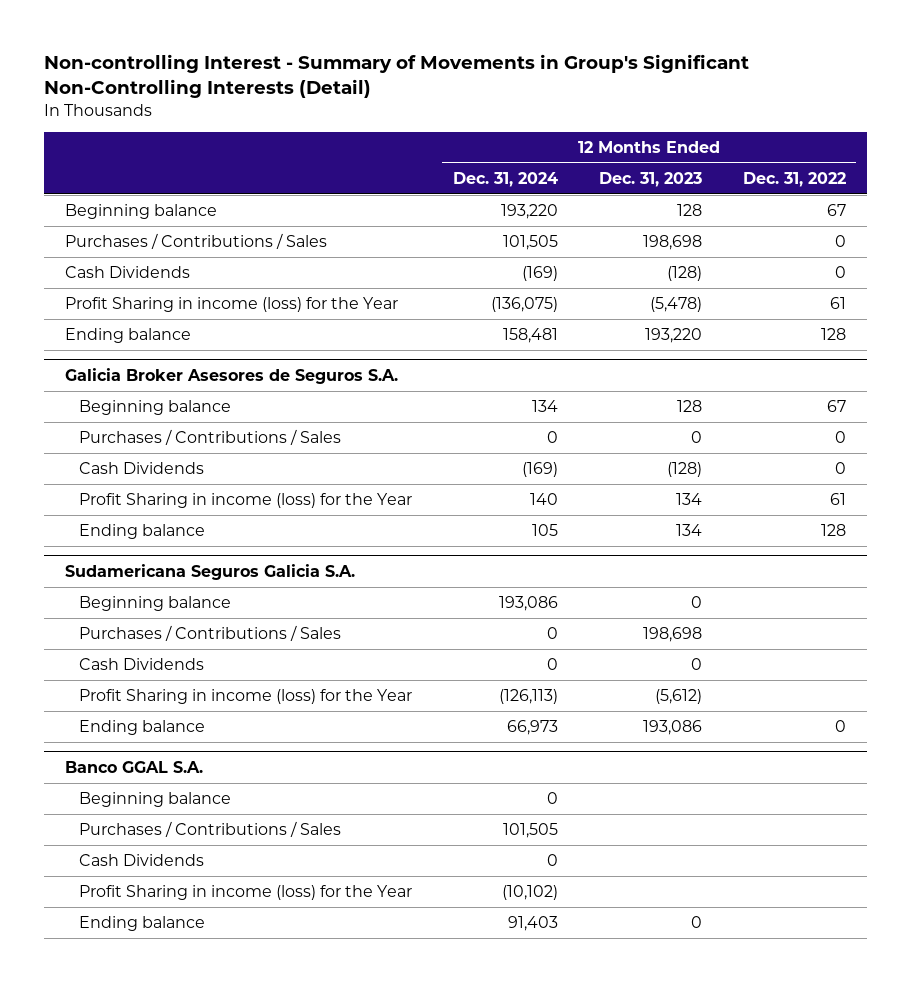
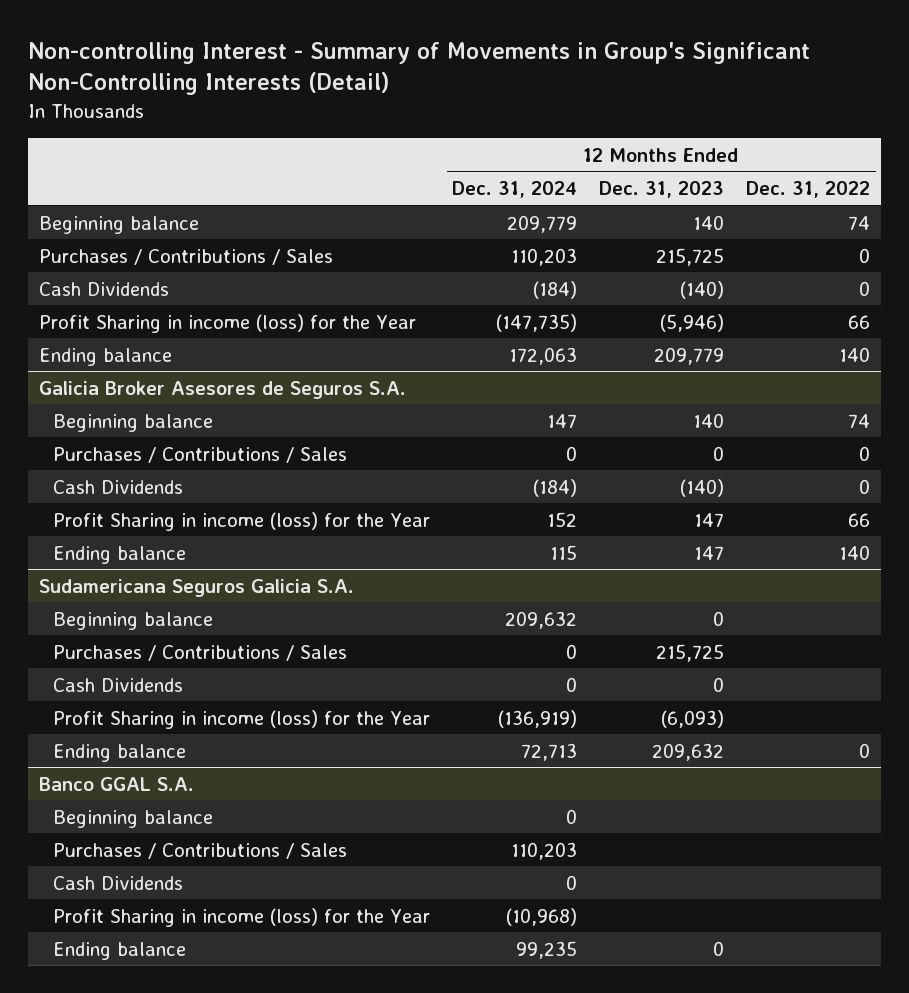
[500,204,558,220] 193,220 -> [507,214,578,233] 209,779
[676,204,702,217] 128 -> [693,214,725,230] 140
[827,204,847,217] 67 -> [848,215,871,230] 74
[502,235,558,251] 101,505 -> [511,247,578,266] 110,203
[642,235,702,251] 198,698 -> [656,247,725,266] 215,725
[521,266,558,282] (169) -> [533,280,578,299] (184)
[666,266,702,282] (128) -> [680,280,725,299] (140)
[490,297,558,313] (136,075) -> [496,313,578,332] (147,735)
[649,297,702,313] (5,478) -> [660,313,725,332] (5,946)
[830,297,847,310] 61 -> [848,314,871,329] 66
[502,328,558,344] 158,481 -> [509,346,578,365] 172,063
[644,328,702,344] 193,220 -> [654,346,725,365] 209,779
[821,328,847,341] 128 -> [839,346,871,362] 140
[531,400,558,413] 134 -> [547,413,578,428] 147
[676,400,702,413] 128 -> [693,412,725,428] 140
[827,400,847,413] 67 -> [848,413,871,428] 74
[521,462,558,478] (169) -> [533,478,578,497] (184)
[666,462,702,478] (128) -> [680,478,725,497] (140)
[529,493,558,506] 140 -> [547,511,578,527] 152
[675,493,702,506] 134 -> [694,512,725,527] 147
[830,493,847,506] 61 -> [848,512,871,527] 66
[531,524,558,537] 105 -> [550,544,578,560] 115
[675,524,702,537] 134 -> [694,545,725,560] 147
[821,524,847,537] 128 -> [839,544,871,560] 140
[498,596,558,612] 193,086 -> [505,610,578,629] 209,632
[642,627,702,643] 198,698 -> [656,643,725,662] 215,725
[498,689,558,705] (126,113) -> [498,709,578,728] (136,919)
[654,689,702,705] (5,612) -> [661,709,725,728] (6,093)
[506,720,558,736] 66,973 -> [521,742,578,761] 72,713
[642,720,702,736] 193,086 -> [652,742,725,761] 209,632
[502,823,558,839] 101,505 -> [511,841,578,860] 110,203
[501,885,558,901] (10,102) -> [506,907,578,926] (10,968)
[507,916,558,932] 91,403 -> [516,940,578,959] 99,235

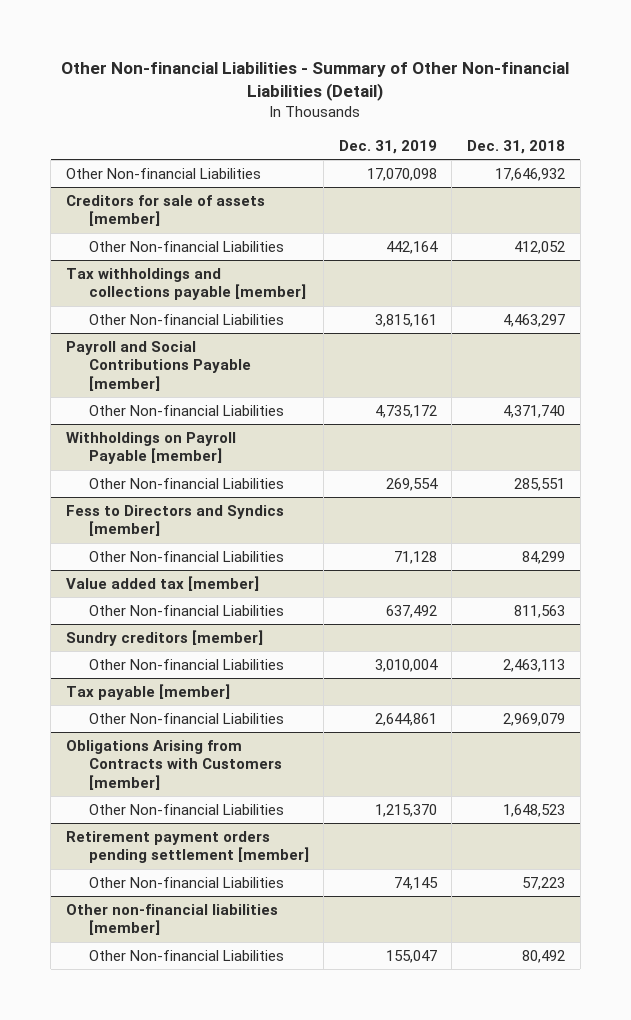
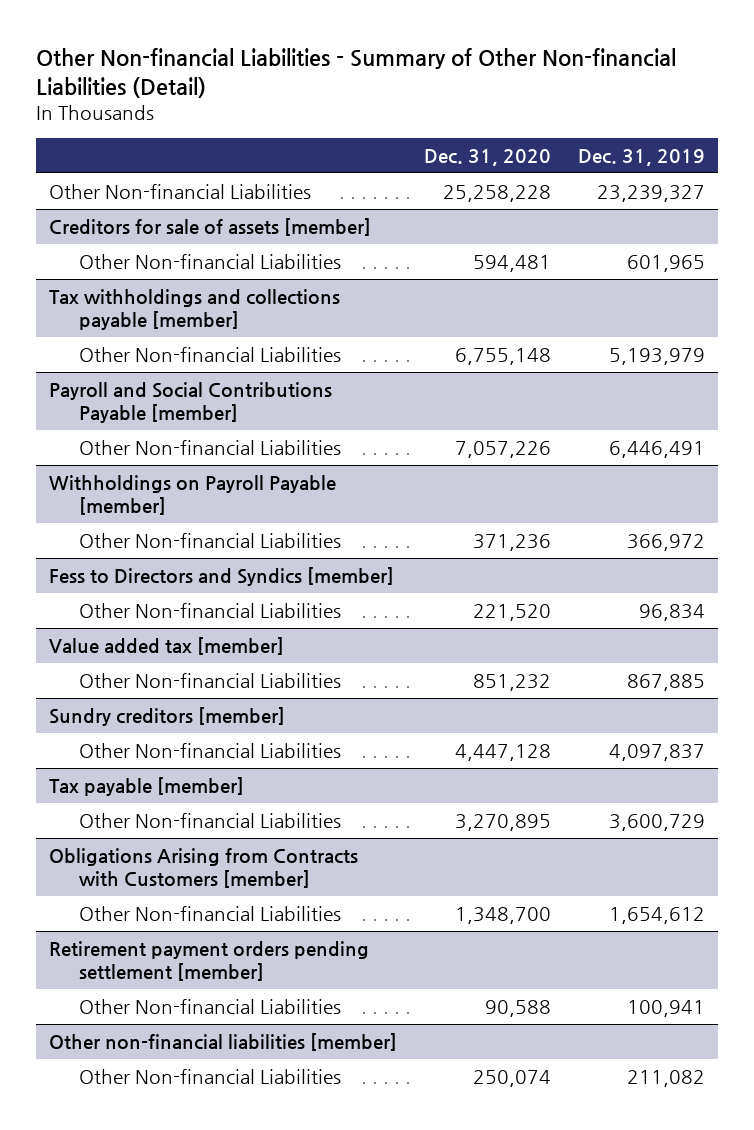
[467,140,566,155] Dec. 31, 2018 -> none
none -> [424,148,552,166] Dec. 31, 2020
[366,167,437,181] 17,070,098 -> [596,184,705,202] 23,239,327
[385,240,438,254] 442,164 -> [626,254,705,272] 601,965
[374,313,437,327] 3,815,161 -> [608,347,705,365] 5,193,979
[374,404,437,418] 4,735,172 -> [608,440,705,458] 6,446,491
[385,477,438,491] 269,554 -> [626,533,705,551] 366,972
[393,550,437,564] 71,128 -> [638,603,705,621] 96,834
[385,604,437,618] 637,492 -> [626,673,705,691] 867,885
[374,658,438,672] 3,010,004 -> [608,743,705,761] 4,097,837
[374,712,437,726] 2,644,861 -> [608,813,705,831] 3,600,729
[374,803,437,817] 1,215,370 -> [608,906,705,924] 1,654,612
[393,876,438,890] 74,145 -> [626,999,705,1017] 100,941
[385,949,437,963] 155,047 -> [626,1069,705,1087] 211,082

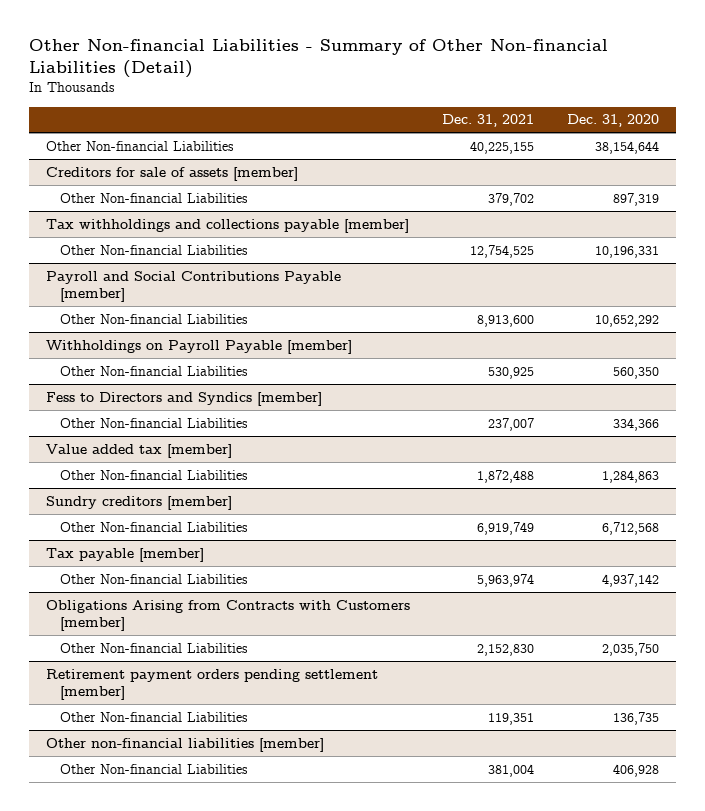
[577,148,705,166] Dec. 31, 2019 -> none
none -> [442,114,535,128] Dec. 31, 2021
[443,184,552,202] 25,258,228 -> [595,140,660,154] 38,154,644
[473,254,552,272] 594,481 -> [613,192,660,206] 897,319
[455,347,552,365] 6,755,148 -> [595,245,660,258] 10,196,331
[455,440,552,458] 7,057,226 -> [595,314,660,327] 10,652,292
[473,533,552,551] 371,236 -> [613,366,660,379] 560,350
[473,603,552,621] 221,520 -> [613,417,660,431] 334,366
[473,673,552,691] 851,232 -> [602,469,660,483] 1,284,863
[455,743,552,761] 4,447,128 -> [602,521,660,535] 6,712,568
[455,813,552,831] 3,270,895 -> [602,573,660,587] 4,937,142
[455,906,552,924] 1,348,700 -> [602,642,660,656] 2,035,750
[485,999,552,1017] 90,588 -> [613,711,660,725] 136,735
[473,1069,552,1087] 250,074 -> [613,763,660,777] 406,928

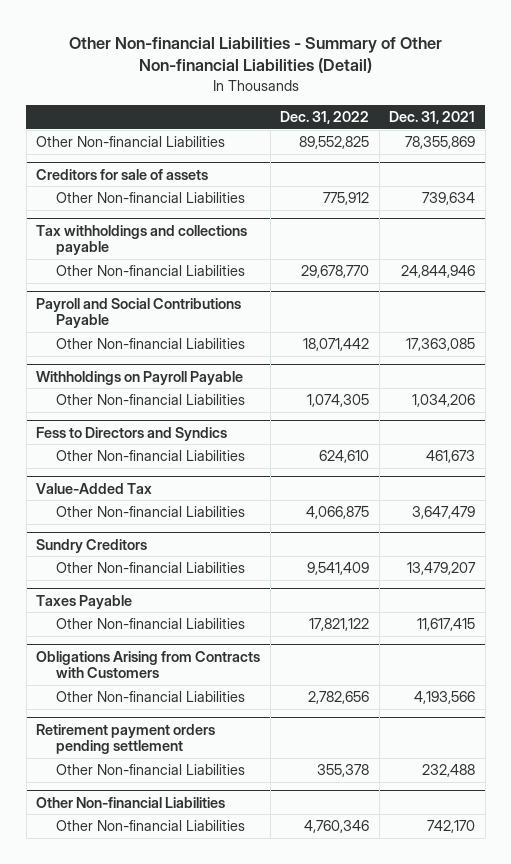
[567,114,660,128] Dec. 31, 2020 -> none
none -> [280,111,370,125] Dec. 31, 2022
[470,140,535,154] 40,225,155 -> [405,136,476,150] 78,355,869
[45,166,298,181] Creditors for sale of assets [member] -> [36,168,209,180] Creditors for sale of assets
[488,192,535,206] 379,702 -> [422,192,476,206] 739,634
[45,218,409,233] Tax withholdings and collections payable [member] -> [36,224,248,256] Tax withholdings and collections payable
[470,244,535,258] 12,754,525 -> [401,265,476,279] 24,844,946
[45,270,341,302] Payroll and Social Contributions Payable [member] -> [36,297,242,329] Payroll and Social Contributions Payable
[477,314,535,327] 8,913,600 -> [406,338,476,352] 17,363,085
[45,339,352,354] Withholdings on Payroll Payable [member] -> [36,370,244,385] Withholdings on Payroll Payable
[488,366,535,379] 530,925 -> [412,394,476,408] 1,034,206
[45,391,322,406] Fess to Directors and Syndics [member] -> [36,426,228,441] Fess to Directors and Syndics
[488,417,535,431] 237,007 -> [426,450,476,464] 461,673
[45,443,232,458] Value added tax [member] -> [36,482,153,494] Value-Added Tax
[477,469,535,483] 1,872,488 -> [412,506,476,520] 3,647,479
[45,495,232,510] Sundry creditors [member] -> [36,538,148,553] Sundry Creditors
[477,521,535,535] 6,919,749 -> [407,562,477,576] 13,479,207
[45,547,204,562] Tax payable [member] -> [36,594,133,609] Taxes Payable
[477,573,535,587] 5,963,974 -> [417,618,476,632] 11,617,415
[45,599,410,631] Obligations Arising from Contracts with Customers [member] -> [36,650,261,679] Obligations Arising from Contracts with Customers
[477,643,535,656] 2,152,830 -> [414,691,476,705] 4,193,566
[45,668,378,700] Retirement payment orders pending settlement [member] -> [36,723,216,755] Retirement payment orders pending settlement
[488,712,535,725] 119,351 -> [422,764,476,778] 232,488
[45,737,324,752] Other non-financial liabilities [member] -> [36,796,226,808] Other Non-financial Liabilities
[488,763,535,777] 381,004 -> [427,820,476,834] 742,170

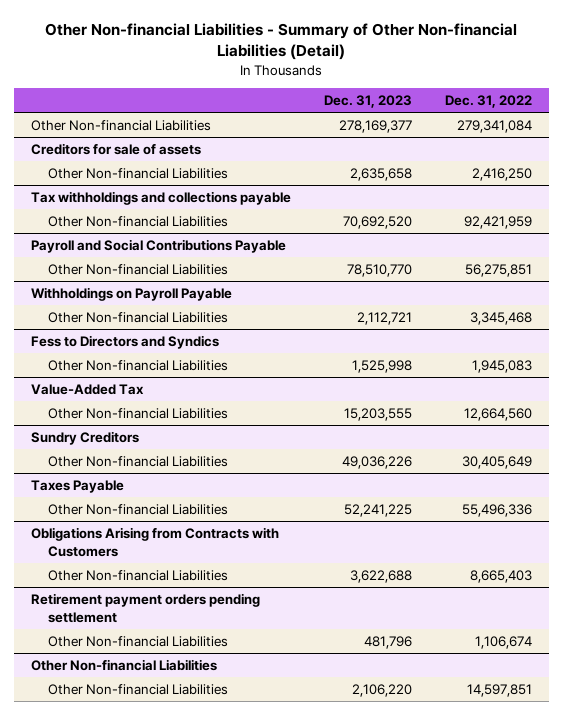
[389,111,476,125] Dec. 31, 2021 -> none
none -> [323,95,412,109] Dec. 31, 2023
[299,136,370,150] 89,552,825 -> [457,119,533,133] 279,341,084
[323,192,370,206] 775,912 -> [472,167,533,181] 2,416,250
[301,265,370,279] 29,678,770 -> [464,215,533,229] 92,421,959
[303,338,370,352] 18,071,442 -> [465,263,533,277] 56,275,851
[307,394,370,408] 1,074,305 -> [470,311,533,325] 3,345,468
[319,450,370,464] 624,610 -> [472,359,533,373] 1,945,083
[306,506,370,520] 4,066,875 -> [464,407,533,421] 12,664,560
[307,562,370,576] 9,541,409 -> [462,455,533,469] 30,405,649
[309,618,370,632] 17,821,122 -> [462,503,533,517] 55,496,336
[308,691,370,705] 2,782,656 -> [470,569,533,583] 8,665,403
[317,764,370,778] 355,378 -> [475,635,533,649] 1,106,674
[304,820,370,834] 4,760,346 -> [467,683,533,697] 14,597,851

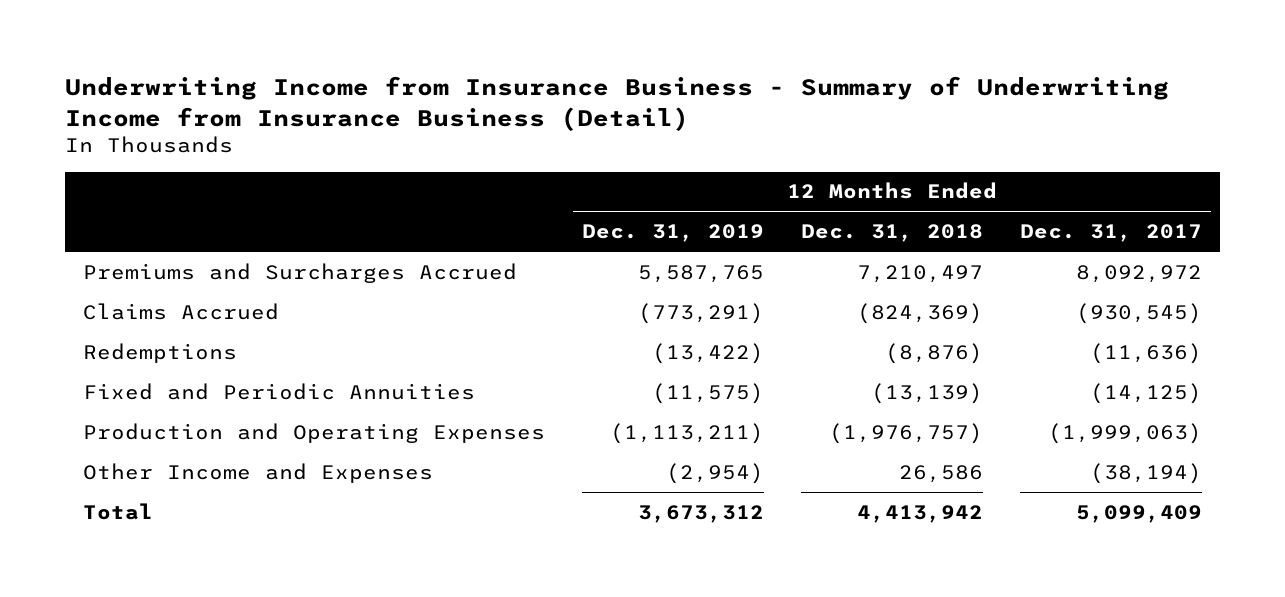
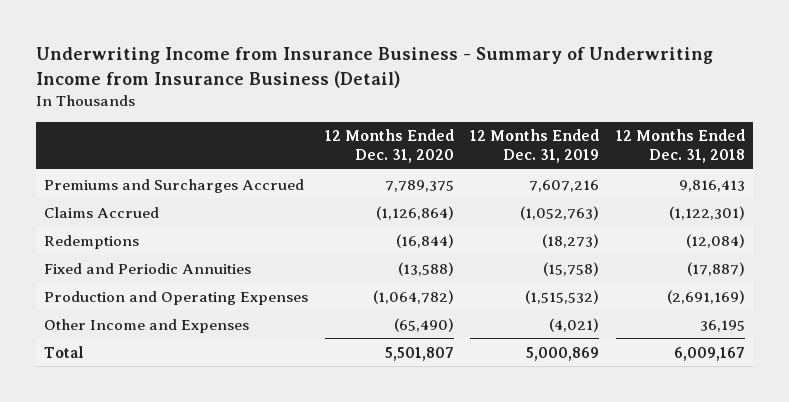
[1019,224,1202,243] Dec. 31, 2017 -> none
none -> [324,129,454,163] 12 Months Ended Dec. 31, 2020
[637,264,764,283] 5,587,765 -> [529,179,600,192] 7,607,216
[856,264,983,283] 7,210,497 -> [678,179,745,192] 9,816,413
[637,302,764,324] (773,291) -> [520,205,600,220] (1,052,763)
[856,302,983,324] (824,369) -> [668,205,745,220] (1,122,301)
[651,342,764,364] (13,422) -> [542,233,600,248] (18,273)
[884,342,983,364] (8,876) -> [685,233,745,248] (12,084)
[651,382,764,404] (11,575) -> [543,261,600,276] (15,758)
[870,382,983,404] (13,139) -> [686,261,745,276] (17,887)
[609,422,764,444] (1,113,211) -> [525,289,600,304] (1,515,532)
[828,422,983,444] (1,976,757) -> [666,289,745,304] (2,691,169)
[665,462,764,484] (2,954) -> [549,317,600,332] (4,021)
[898,464,983,483] 26,586 -> [699,319,745,332] 36,195
[637,504,764,523] 3,673,312 -> [526,346,600,361] 5,000,869
[856,504,983,523] 4,413,942 -> [673,346,745,361] 6,009,167

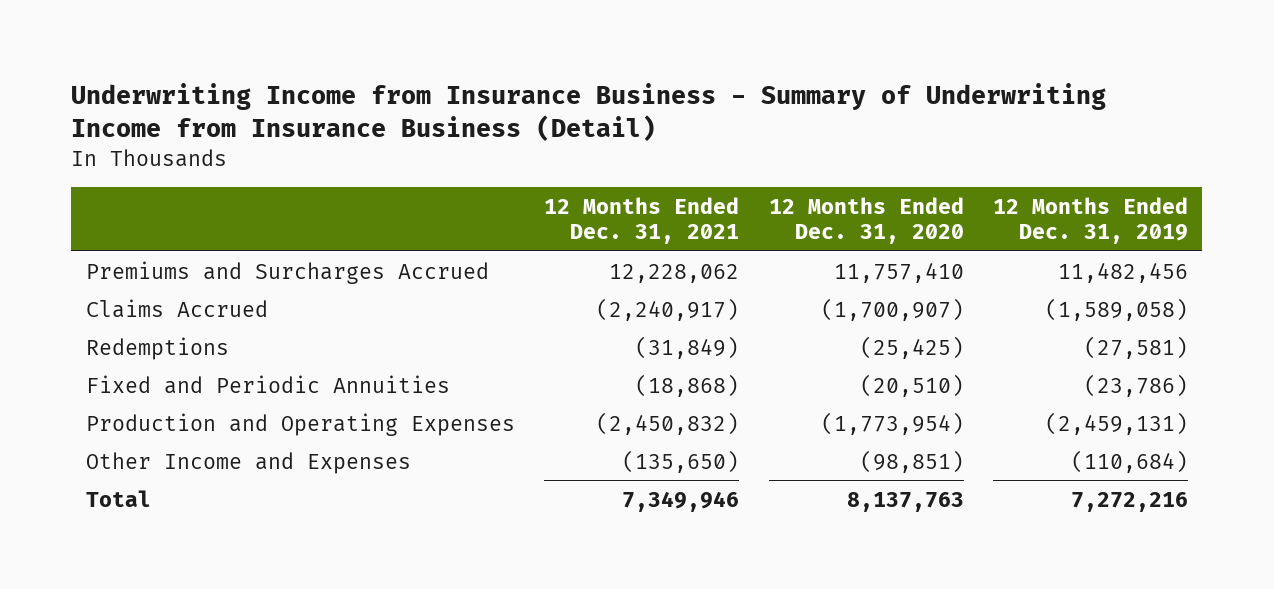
[615,129,745,163] 12 Months Ended Dec. 31, 2018 -> none
none -> [544,196,740,245] 12 Months Ended Dec. 31, 2021
[384,179,454,192] 7,789,375 -> [833,261,964,283] 11,757,410
[529,179,600,192] 7,607,216 -> [1057,261,1188,283] 11,482,456
[375,205,454,220] (1,126,864) -> [820,297,964,321] (1,700,907)
[520,205,600,220] (1,052,763) -> [1044,297,1188,321] (1,589,058)
[395,233,454,248] (16,844) -> [859,335,964,359] (25,425)
[542,233,600,248] (18,273) -> [1083,335,1188,359] (27,581)
[397,261,454,276] (13,588) -> [859,373,964,397] (20,510)
[543,261,600,276] (15,758) -> [1083,373,1188,397] (23,786)
[372,289,454,304] (1,064,782) -> [820,411,964,435] (1,773,954)
[525,289,600,304] (1,515,532) -> [1044,411,1188,435] (2,459,131)
[393,317,454,332] (65,490) -> [859,449,964,473] (98,851)
[549,317,600,332] (4,021) -> [1070,449,1188,473] (110,684)
[384,346,454,361] 5,501,807 -> [846,491,964,512] 8,137,763
[526,346,600,361] 5,000,869 -> [1070,491,1188,512] 7,272,216

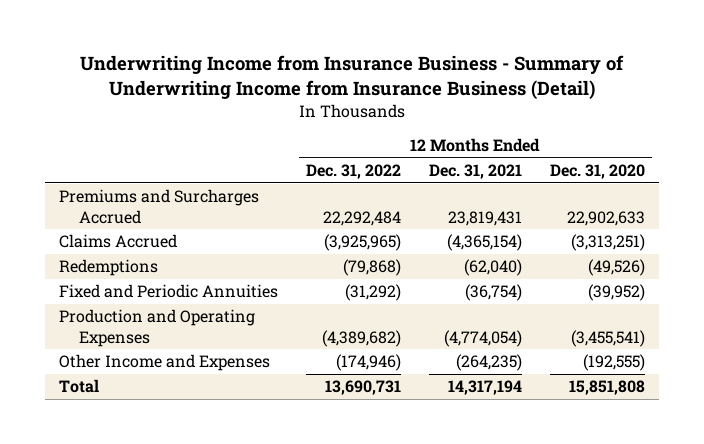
[992,196,1188,245] 12 Months Ended Dec. 31, 2019 -> none
none -> [305,164,401,180] Dec. 31, 2022
[609,263,740,283] 12,228,062 -> [447,210,522,226] 23,819,431
[833,261,964,283] 11,757,410 -> [566,210,645,226] 22,902,633
[596,297,740,321] (2,240,917) -> [446,234,522,252] (4,365,154)
[820,297,964,321] (1,700,907) -> [570,234,645,252] (3,313,251)
[635,335,740,359] (31,849) -> [463,259,522,277] (62,040)
[859,335,964,359] (25,425) -> [587,259,645,277] (49,526)
[635,373,740,397] (18,868) -> [464,284,522,302] (36,754)
[859,373,964,397] (20,510) -> [587,284,645,302] (39,952)
[596,411,740,435] (2,450,832) -> [443,329,522,347] (4,774,054)
[820,411,964,435] (1,773,954) -> [570,329,645,347] (3,455,541)
[622,449,740,473] (135,650) -> [455,354,522,372] (264,235)
[859,449,964,473] (98,851) -> [582,354,645,372] (192,555)
[622,490,740,512] 7,349,946 -> [447,380,522,396] 14,317,194
[846,491,964,512] 8,137,763 -> [568,380,645,396] 15,851,808

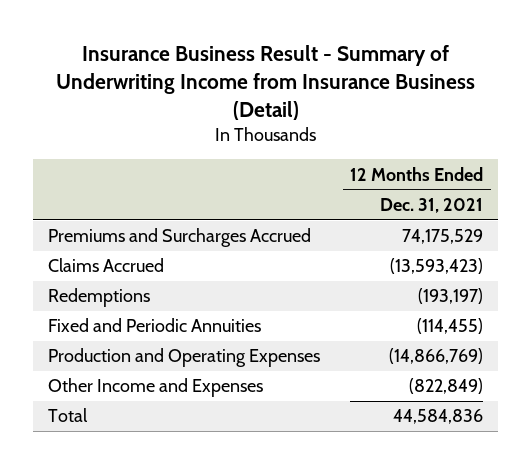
[79,55,624,101] Underwriting Income from Insurance Business - Summary of Underwriting Income from Insurance Business (Detail) -> [55,44,475,120] Insurance Business Result - Summary of Underwriting Income from Insurance Business (Detail)
[305,164,401,180] Dec. 31, 2022 -> none
[549,164,645,180] Dec. 31, 2020 -> none
[447,210,522,226] 23,819,431 -> [402,229,484,245] 74,175,529
[446,234,522,252] (4,365,154) -> [390,258,484,275] (13,593,423)
[463,259,522,277] (62,040) -> [418,288,484,305] (193,197)
[464,284,522,302] (36,754) -> [417,318,484,335] (114,455)
[443,329,522,347] (4,774,054) -> [389,348,484,365] (14,866,769)
[455,354,522,372] (264,235) -> [409,378,484,395] (822,849)
[447,380,522,396] 14,317,194 -> [393,409,484,425] 44,584,836

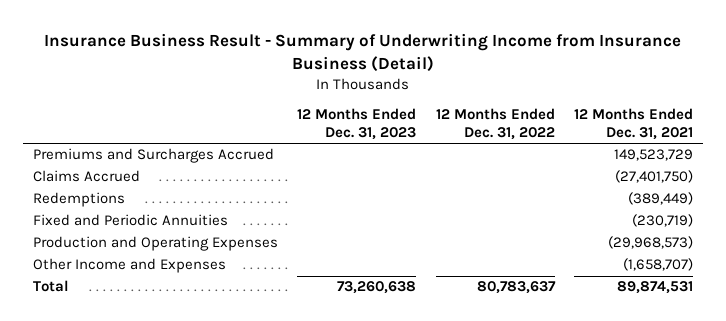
none -> [297,108,417,141] 12 Months Ended Dec. 31, 2023
none -> [435,108,555,141] 12 Months Ended Dec. 31, 2022
[402,229,484,245] 74,175,529 -> [614,149,694,162] 149,523,729
[390,258,484,275] (13,593,423) -> [615,170,694,184] (27,401,750)
[418,288,484,305] (193,197) -> [628,192,694,206] (389,449)
[417,318,484,335] (114,455) -> [632,214,694,228] (230,719)
[389,348,484,365] (14,866,769) -> [608,236,694,250] (29,968,573)
[409,378,484,395] (822,849) -> [623,258,694,272] (1,658,707)
[393,409,484,425] 44,584,836 -> [617,281,694,295] 89,874,531

